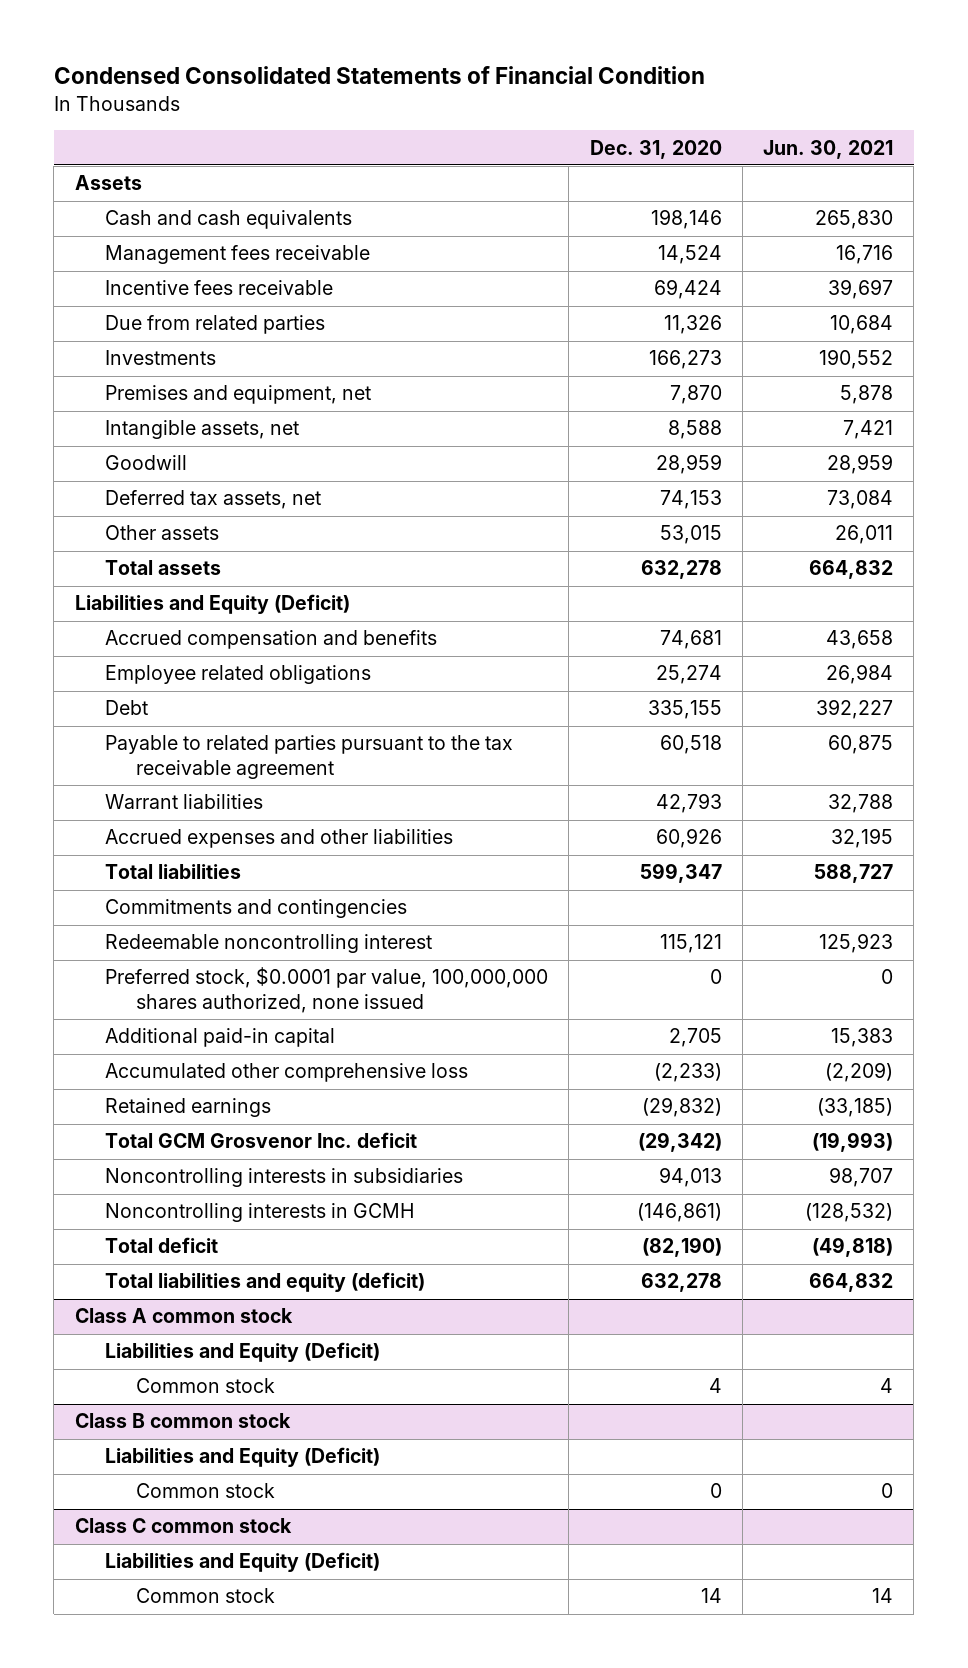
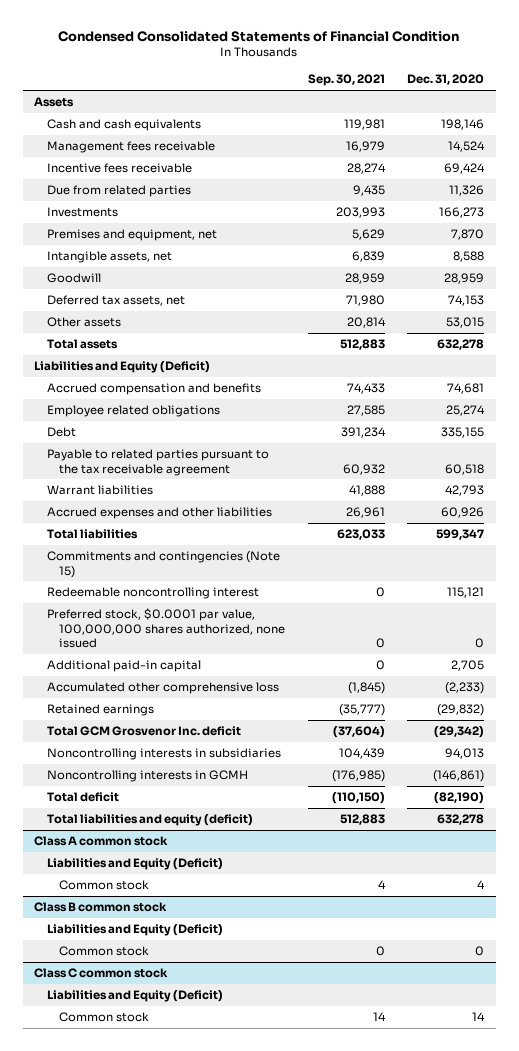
[762,139,893,159] Jun. 30, 2021 -> none
none -> [307,74,385,87] Sep. 30, 2021
[105,899,408,919] Commitments and contingencies -> [46,551,280,578] Commitments and contingencies (Note 15)

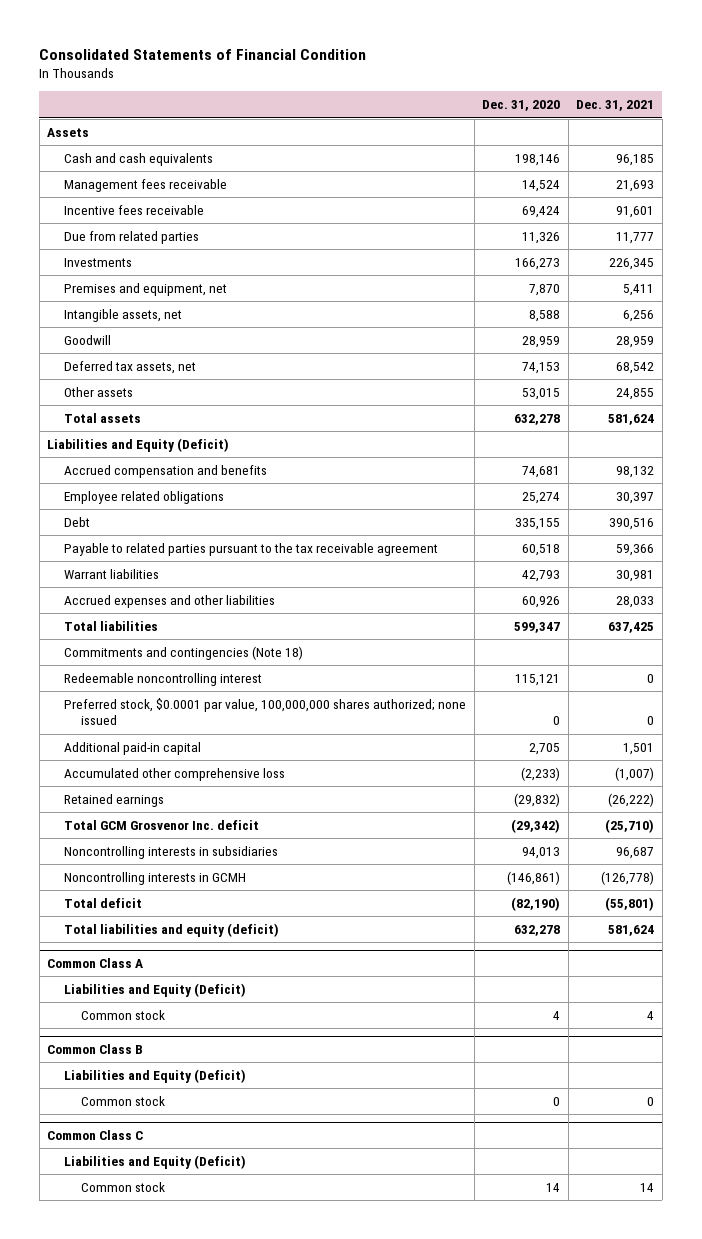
[58,30,460,42] Condensed Consolidated Statements of Financial Condition -> [39,48,367,60] Consolidated Statements of Financial Condition
[307,74,385,87] Sep. 30, 2021 -> none
none -> [576,100,655,112] Dec. 31, 2021
[46,551,280,578] Commitments and contingencies (Note 15) -> [64,645,304,660] Commitments and contingencies (Note 18)
[46,608,285,648] Preferred stock, $0.0001 par value, 100,000,000 shares authorized, none issued -> [64,697,467,726] Preferred stock, $0.0001 par value, 100,000,000 shares authorized; none issued
[34,836,169,847] Class A common stock -> [47,958,144,969] Common Class A
[34,902,168,913] Class B common stock -> [47,1044,144,1055] Common Class B
[34,968,169,979] Class C common stock -> [47,1130,144,1141] Common Class C

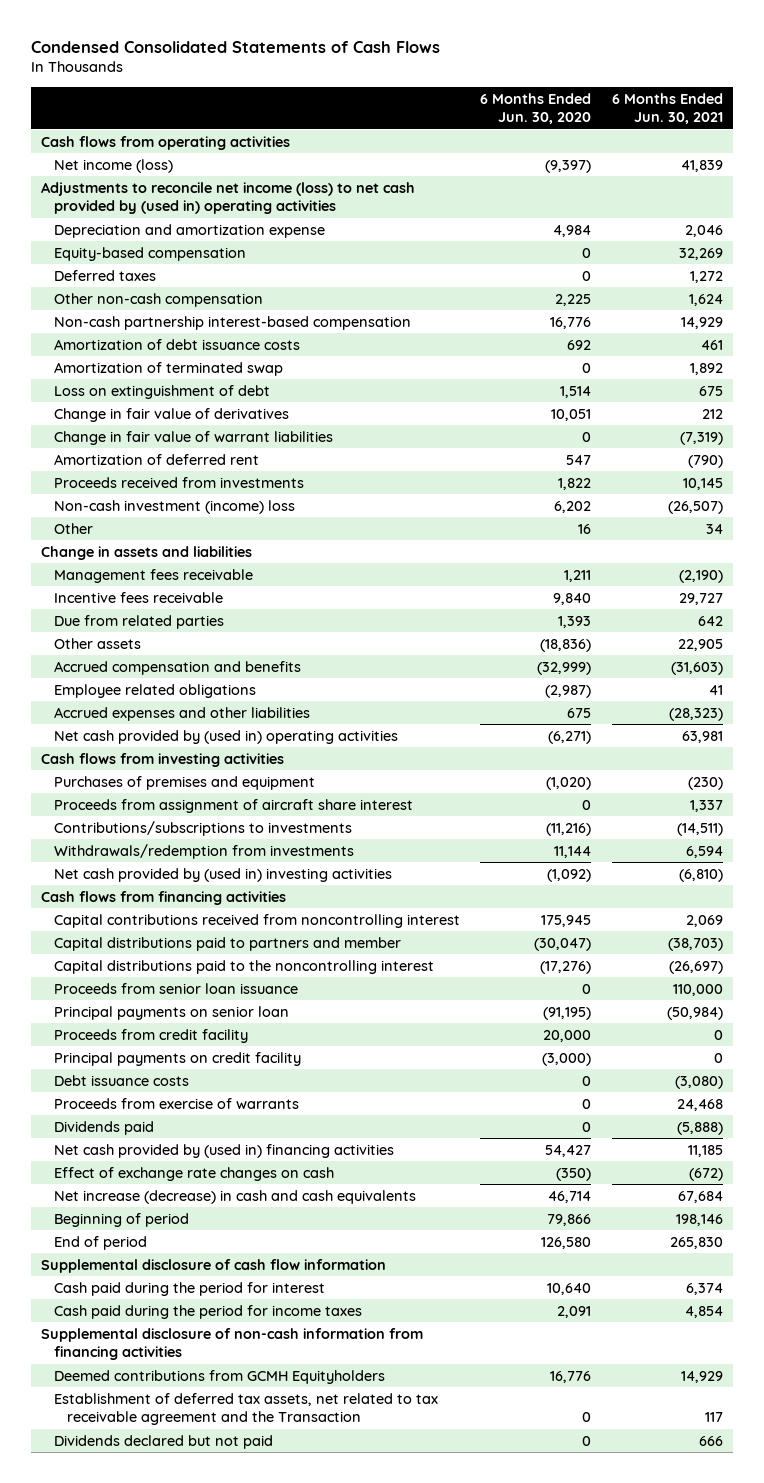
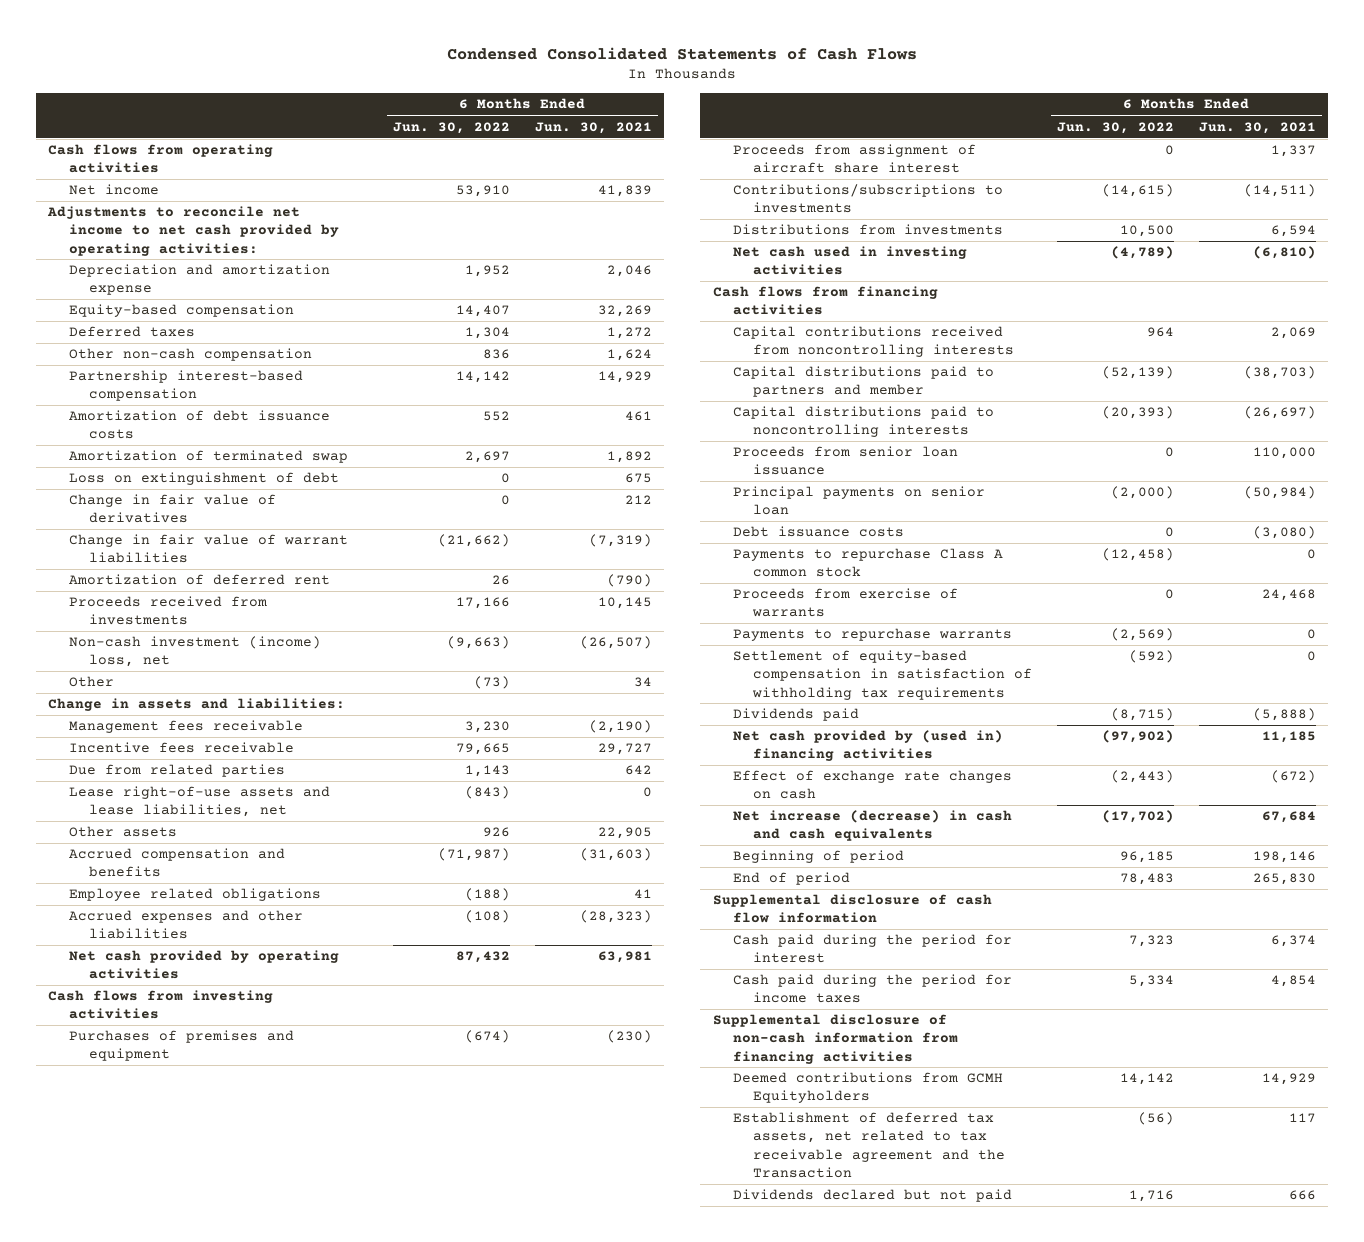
[480,92,592,125] 6 Months Ended Jun. 30, 2020 -> none
none -> [392,121,510,134] Jun. 30, 2022
[53,158,173,173] Net income (loss) -> [68,184,159,196] Net income
[40,181,415,215] Adjustments to reconcile net income (loss) to net cash provided by (used in) operating activities -> [47,206,339,256] Adjustments to reconcile net income to net cash provided by operating activities:
[53,315,411,330] Non-cash partnership interest-based compensation -> [68,370,303,402] Partnership interest-based compensation
[53,499,295,514] Non-cash investment (income) loss -> [68,636,321,668] Non-cash investment (income) loss, net
[40,545,252,560] Change in assets and liabilities -> [48,698,346,712] Change in assets and liabilities:
none -> [68,786,330,818] Lease right-of-use assets and lease liabilities, net
[53,729,398,744] Net cash provided by (used in) operating activities -> [68,950,339,980] Net cash provided by operating activities
[53,843,354,859] Withdrawals/redemption from investments -> [733,224,1004,236] Distributions from investments
[53,867,392,882] Net cash provided by (used in) investing activities -> [733,246,968,276] Net cash used in investing activities
[53,913,460,928] Capital contributions received from noncontrolling interest -> [733,326,1015,358] Capital contributions received from noncontrolling interests
[53,959,434,974] Capital distributions paid to the noncontrolling interest -> [733,406,995,438] Capital distributions paid to noncontrolling interests
[53,1028,248,1043] Proceeds from credit facility -> none
[53,1051,301,1066] Principal payments on credit facility -> none
none -> [733,548,1004,578] Payments to repurchase Class A common stock
none -> [733,628,1013,642] Payments to repurchase warrants
none -> [733,650,1033,700] Settlement of equity-based compensation in satisfaction of withholding tax requirements

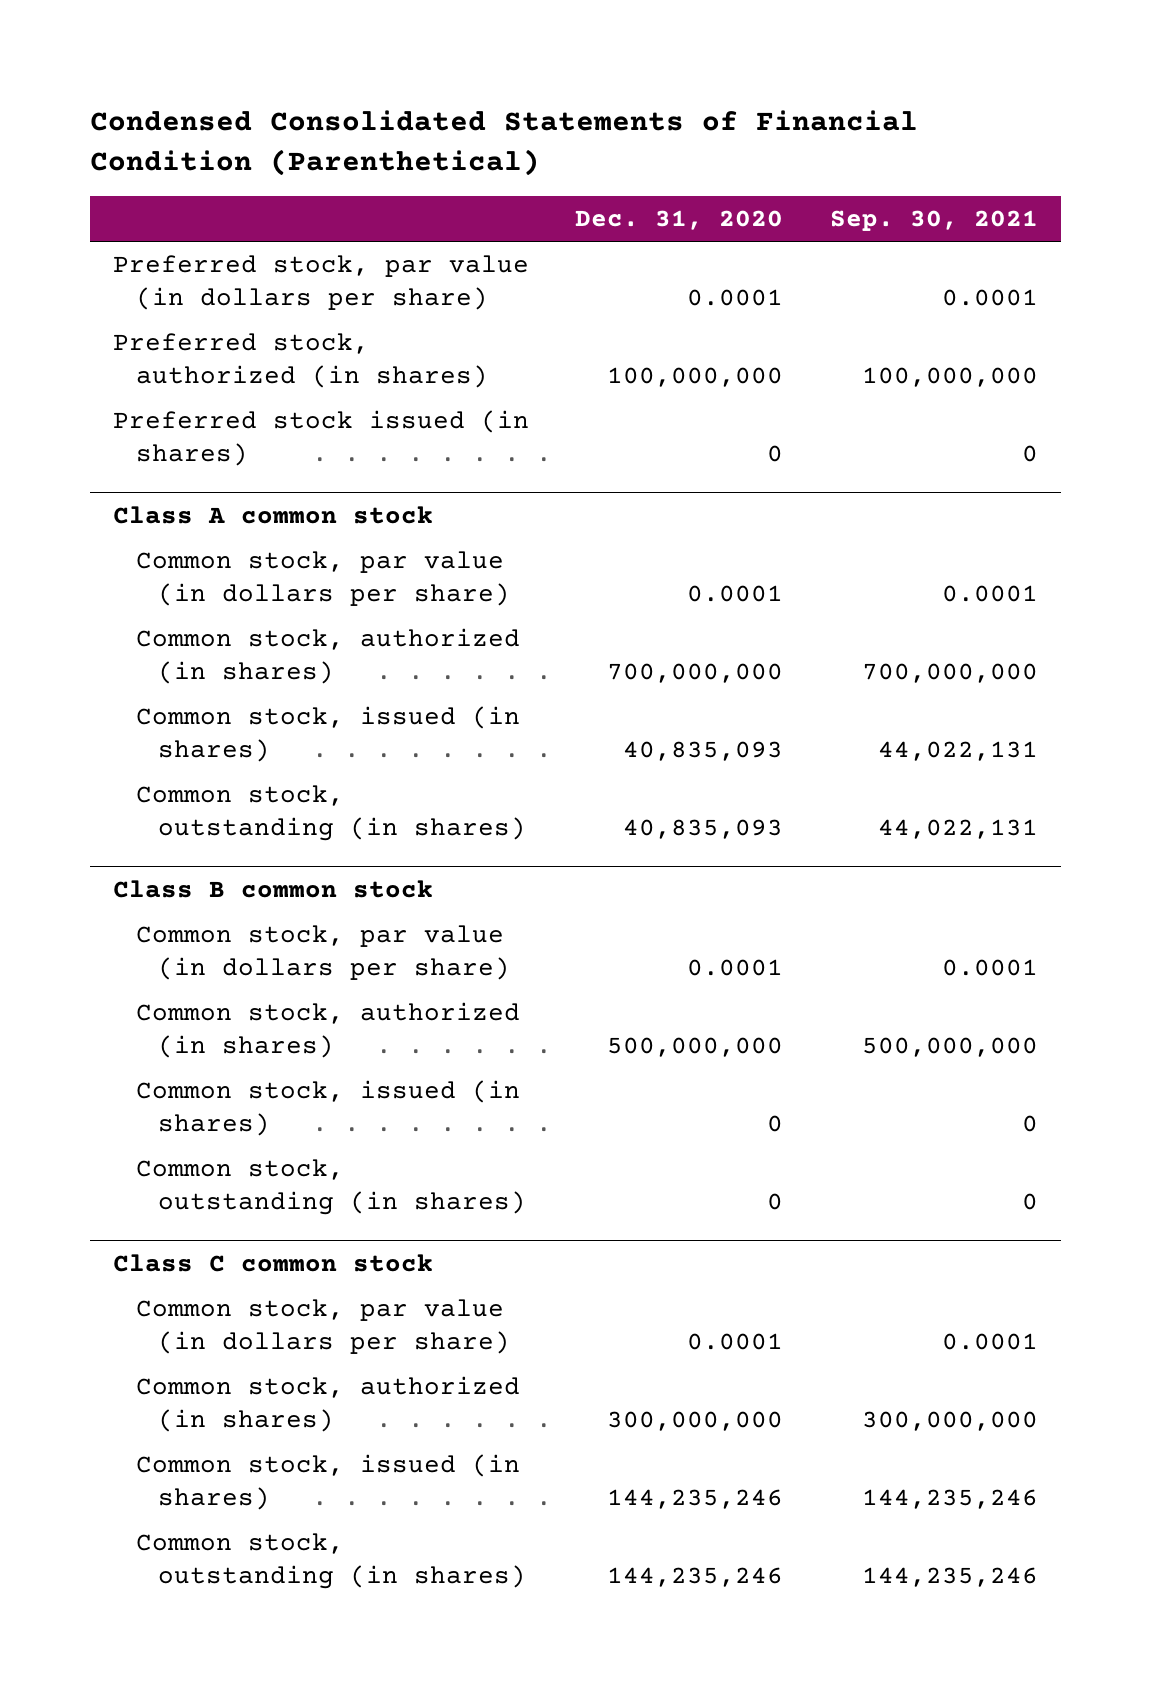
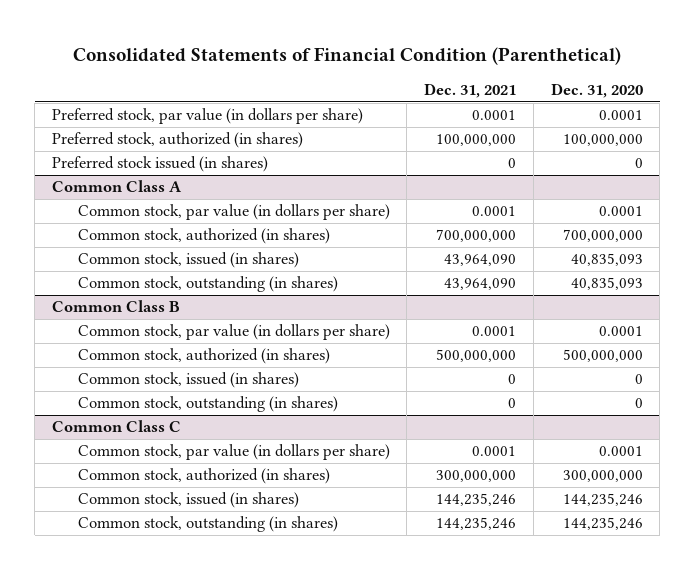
[90,110,919,177] Condensed Consolidated Statements of Financial Condition (Parenthetical) -> [73,46,622,65] Consolidated Statements of Financial Condition (Parenthetical)
[829,210,1038,232] Sep. 30, 2021 -> none
none -> [424,82,517,98] Dec. 31, 2021
[113,505,434,524] Class A common stock -> [52,180,183,193] Common Class A
[113,879,434,898] Class B common stock -> [52,300,181,313] Common Class B
[113,1253,434,1272] Class C common stock -> [52,420,182,433] Common Class C

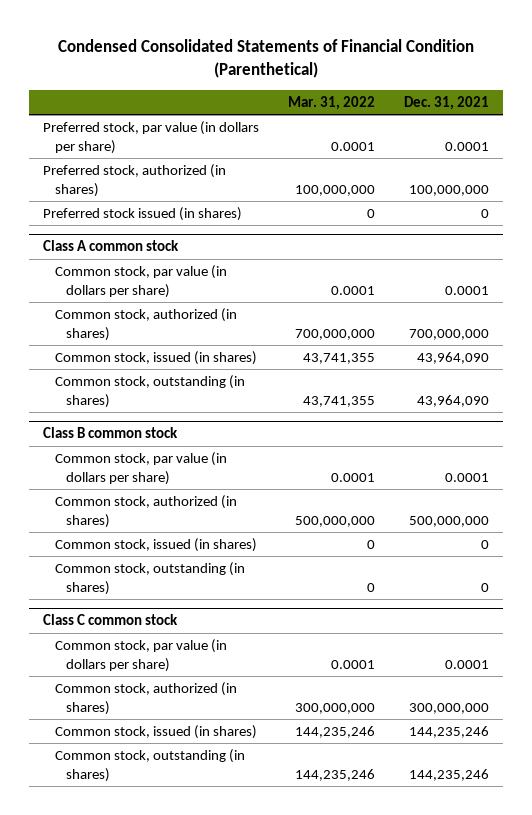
[73,46,622,65] Consolidated Statements of Financial Condition (Parenthetical) -> [57,38,474,78] Condensed Consolidated Statements of Financial Condition (Parenthetical)
[550,82,643,98] Dec. 31, 2020 -> none
none -> [287,95,375,110] Mar. 31, 2022
[52,180,183,193] Common Class A -> [43,240,180,252] Class A common stock
[52,300,181,313] Common Class B -> [43,427,179,439] Class B common stock
[52,420,182,433] Common Class C -> [43,614,179,626] Class C common stock

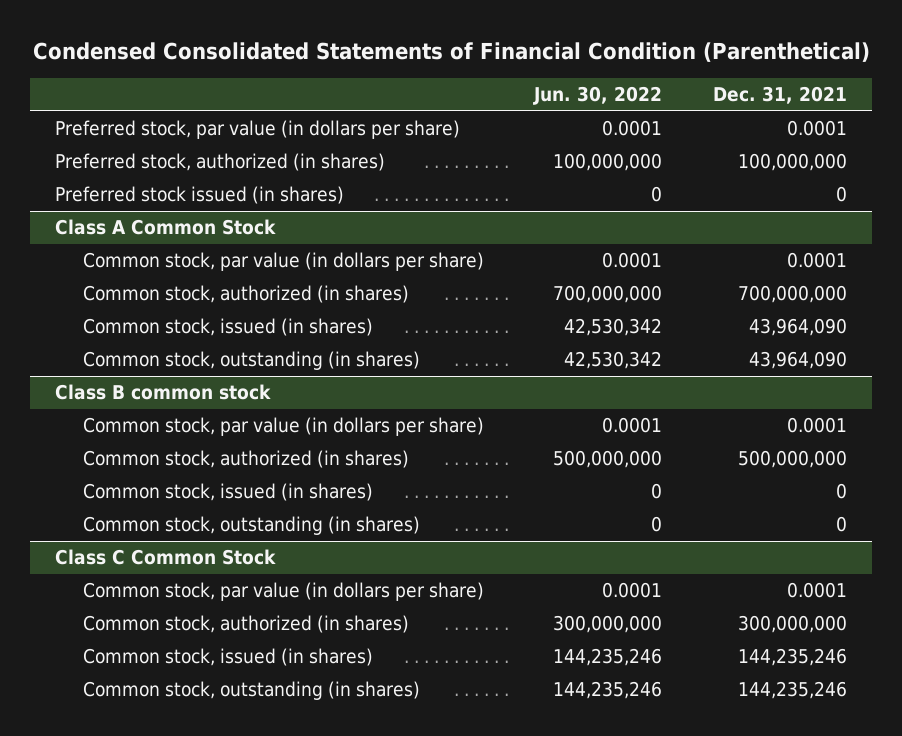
[287,95,375,110] Mar. 31, 2022 -> none
none -> [533,86,663,106] Jun. 30, 2022
[43,240,180,252] Class A common stock -> [54,219,276,236] Class A Common Stock
[43,614,179,626] Class C common stock -> [54,549,276,566] Class C Common Stock

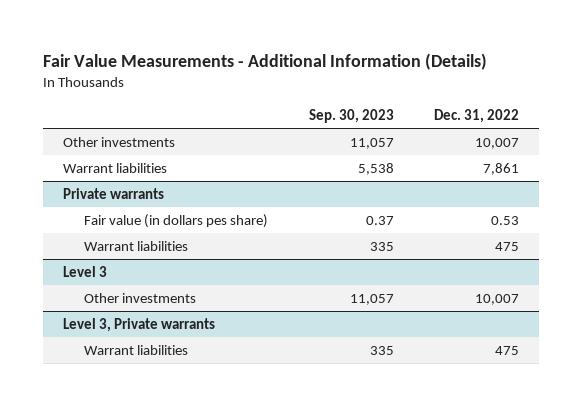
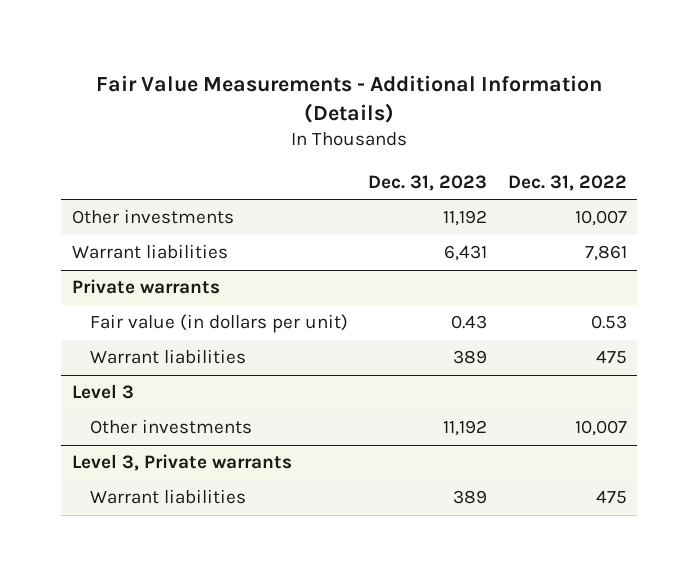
[308,108,394,123] Sep. 30, 2023 -> none
none -> [368,174,488,191] Dec. 31, 2023
[84,213,269,228] Fair value (in dollars pes share) -> [89,314,348,334] Fair value (in dollars per unit)

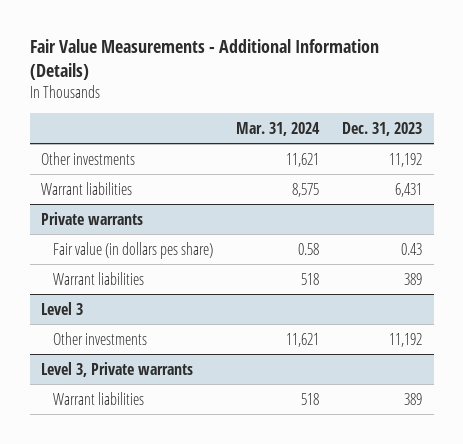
[508,174,628,191] Dec. 31, 2022 -> none
none -> [236,121,321,136] Mar. 31, 2024
[89,314,348,334] Fair value (in dollars per unit) -> [53,241,214,259] Fair value (in dollars pes share)

